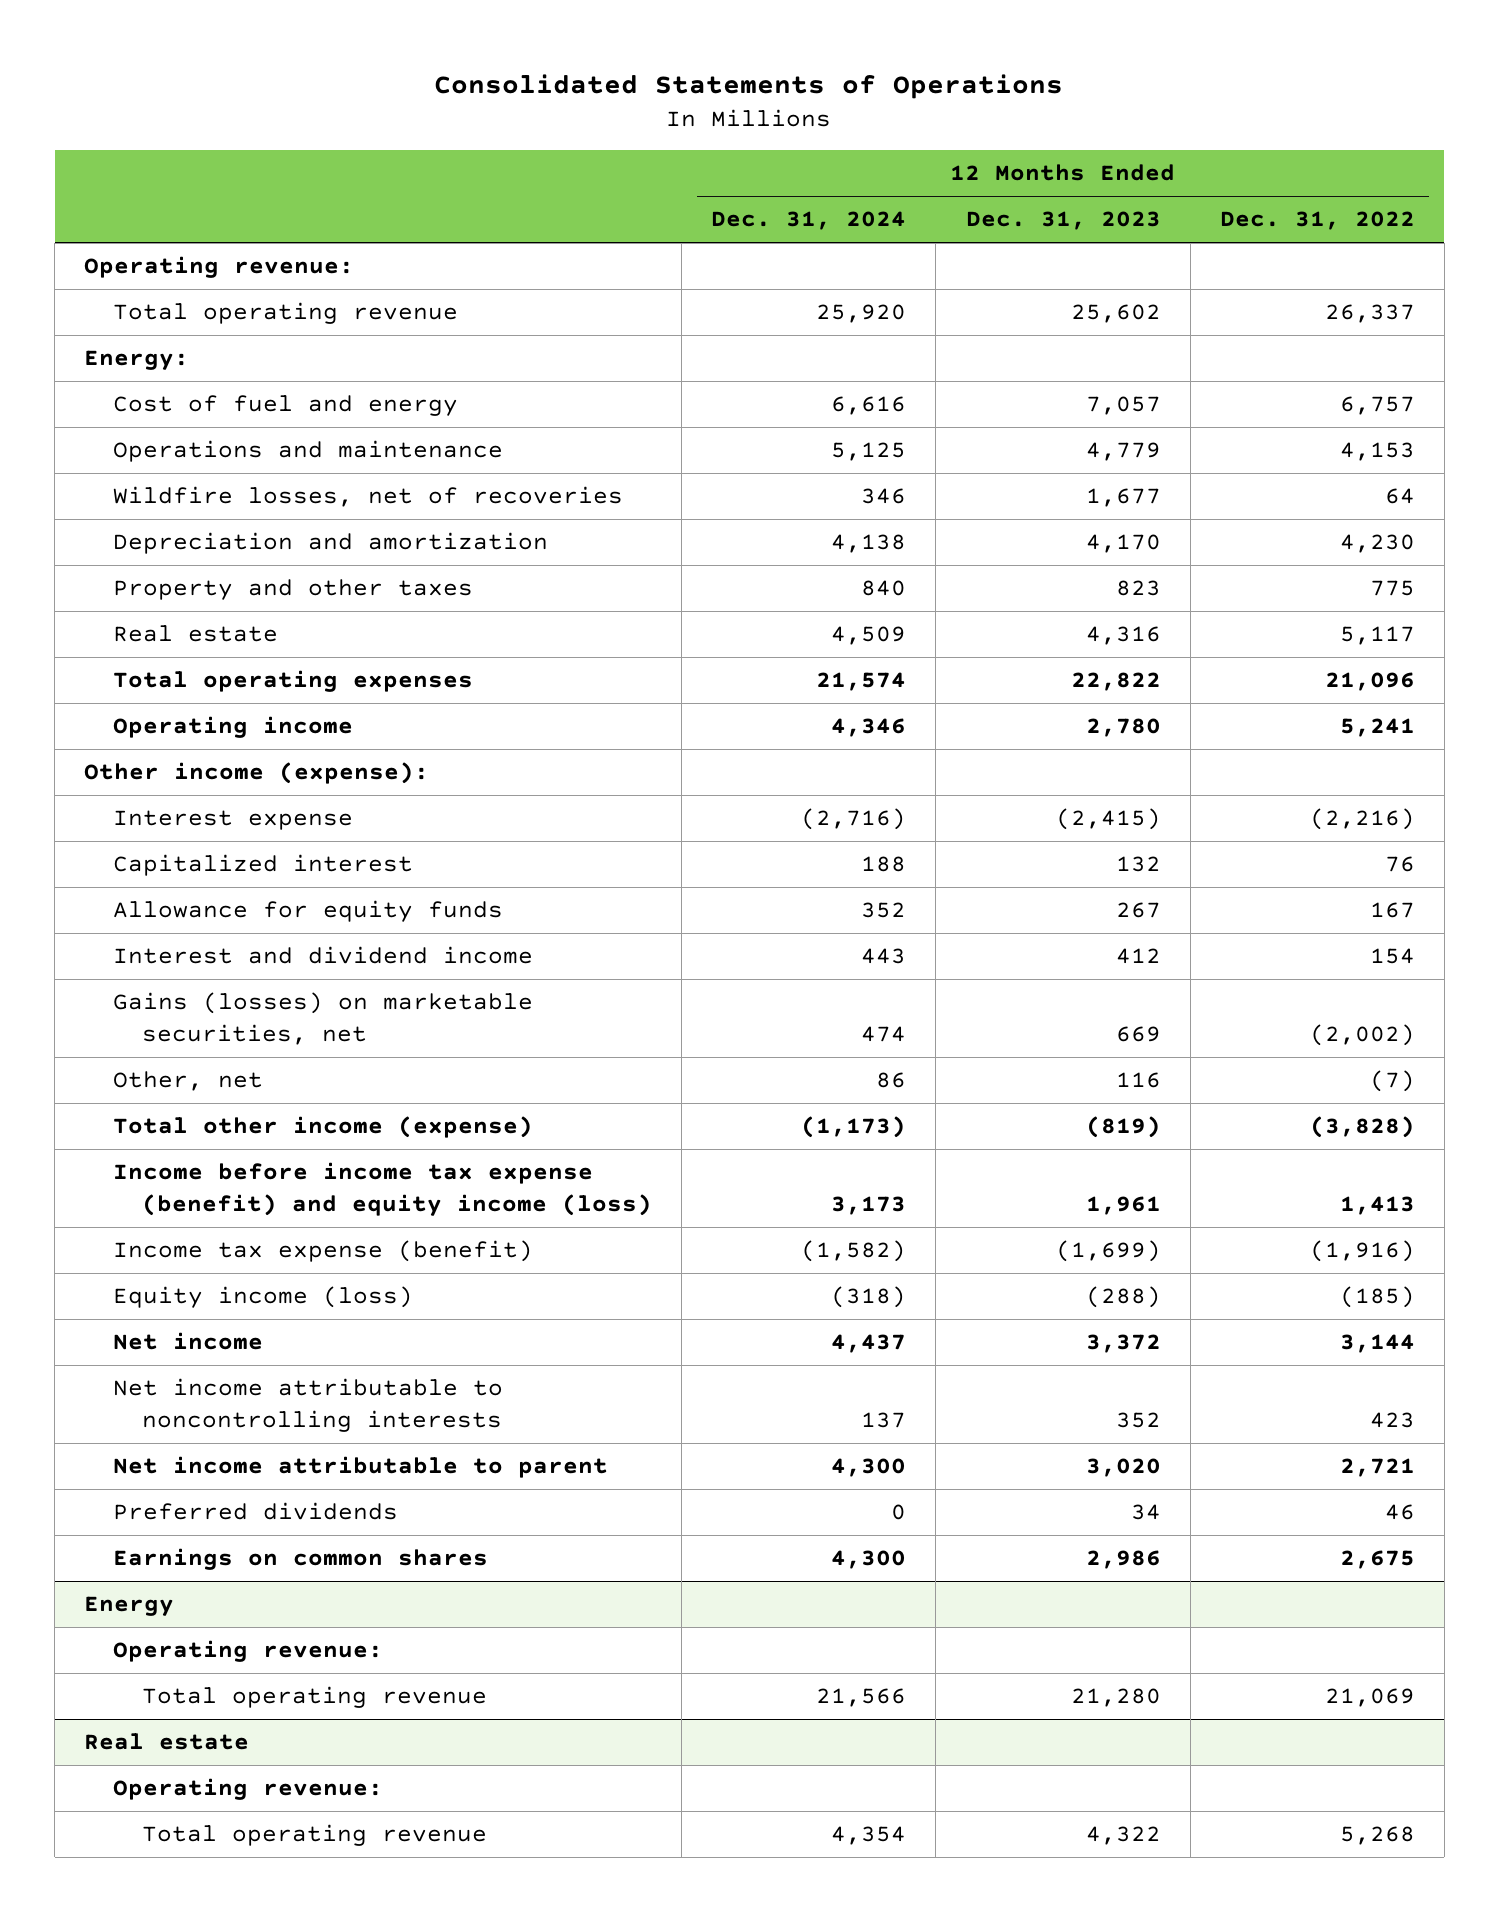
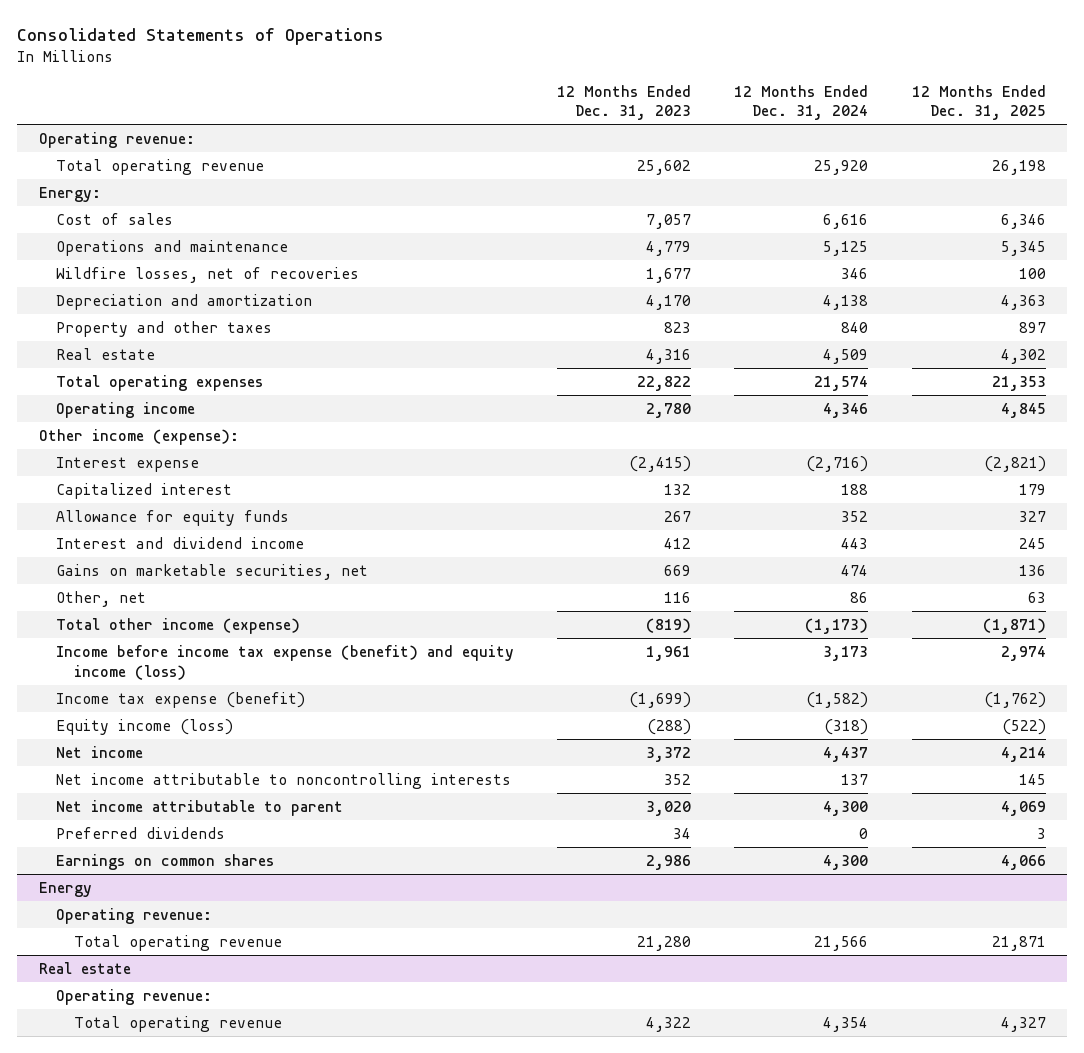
[1219,211,1415,231] Dec. 31, 2022 -> none
none -> [911,84,1046,121] 12 Months Ended Dec. 31, 2025
[113,395,459,417] Cost of fuel and energy -> [56,212,174,225] Cost of sales
[113,992,534,1045] Gains (losses) on marketable securities, net -> [56,563,369,580] Gains on marketable securities, net

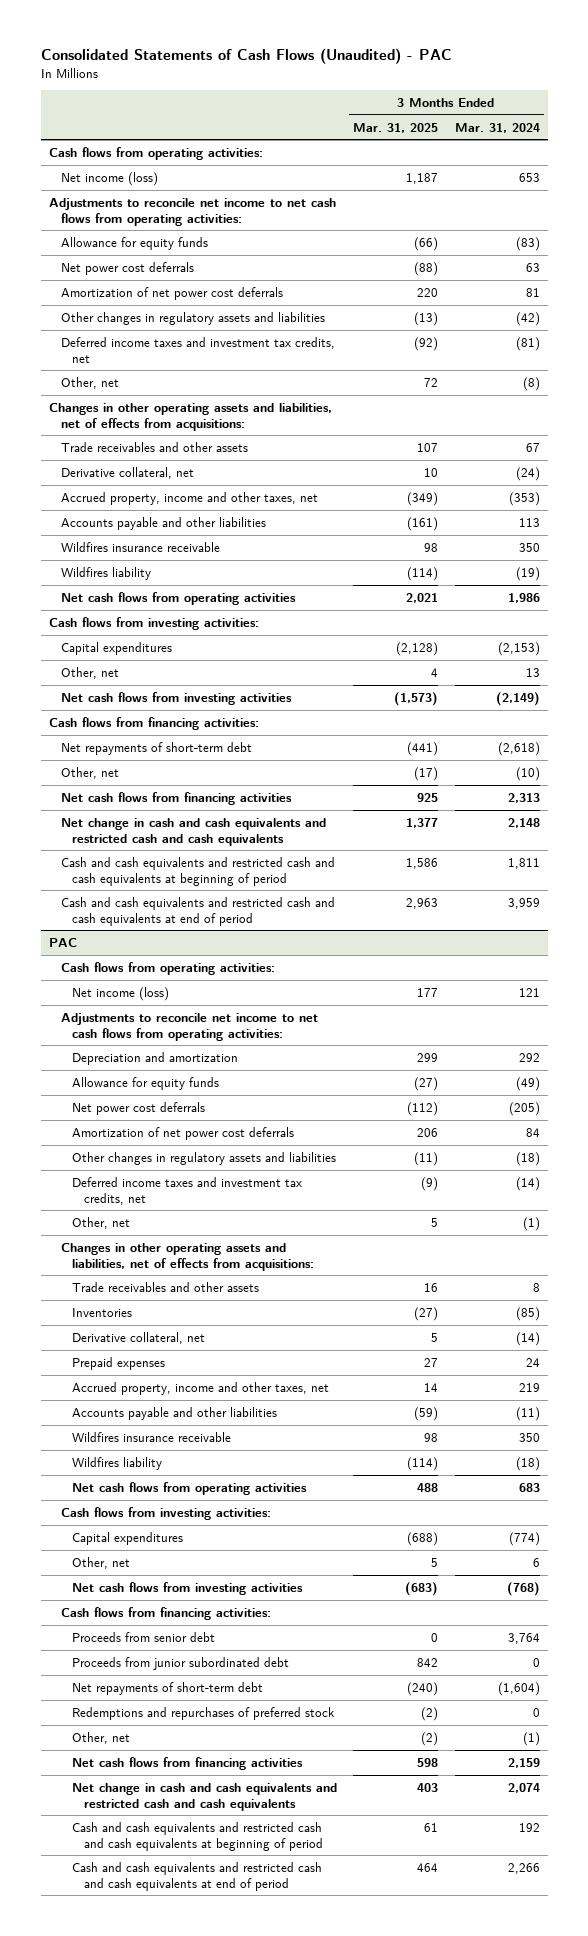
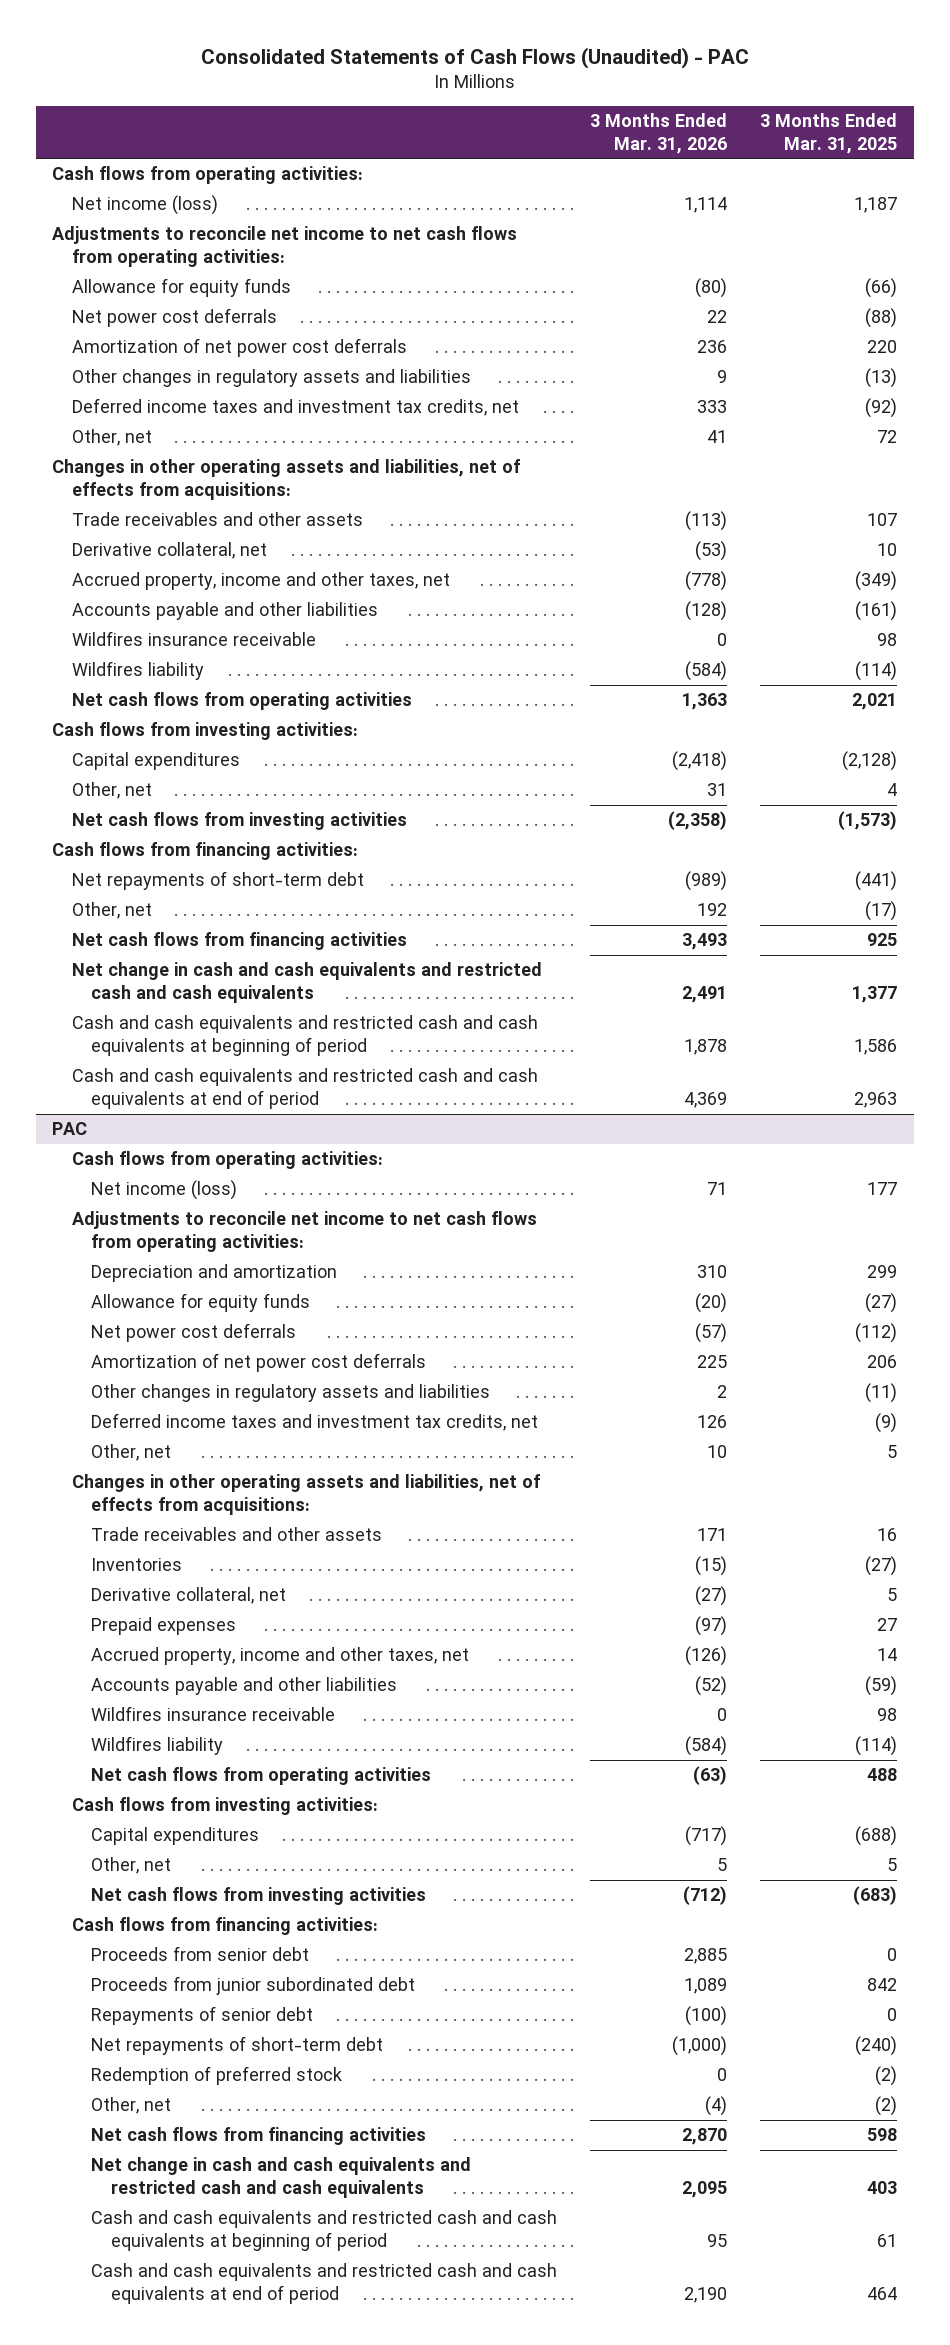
[454,122,540,133] Mar. 31, 2024 -> none
none -> [590,112,728,154] 3 Months Ended Mar. 31, 2026
none -> [91,2006,314,2026] Repayments of senior debt
[72,1706,336,1720] Redemptions and repurchases of preferred stock -> [91,2066,343,2086] Redemption of preferred stock

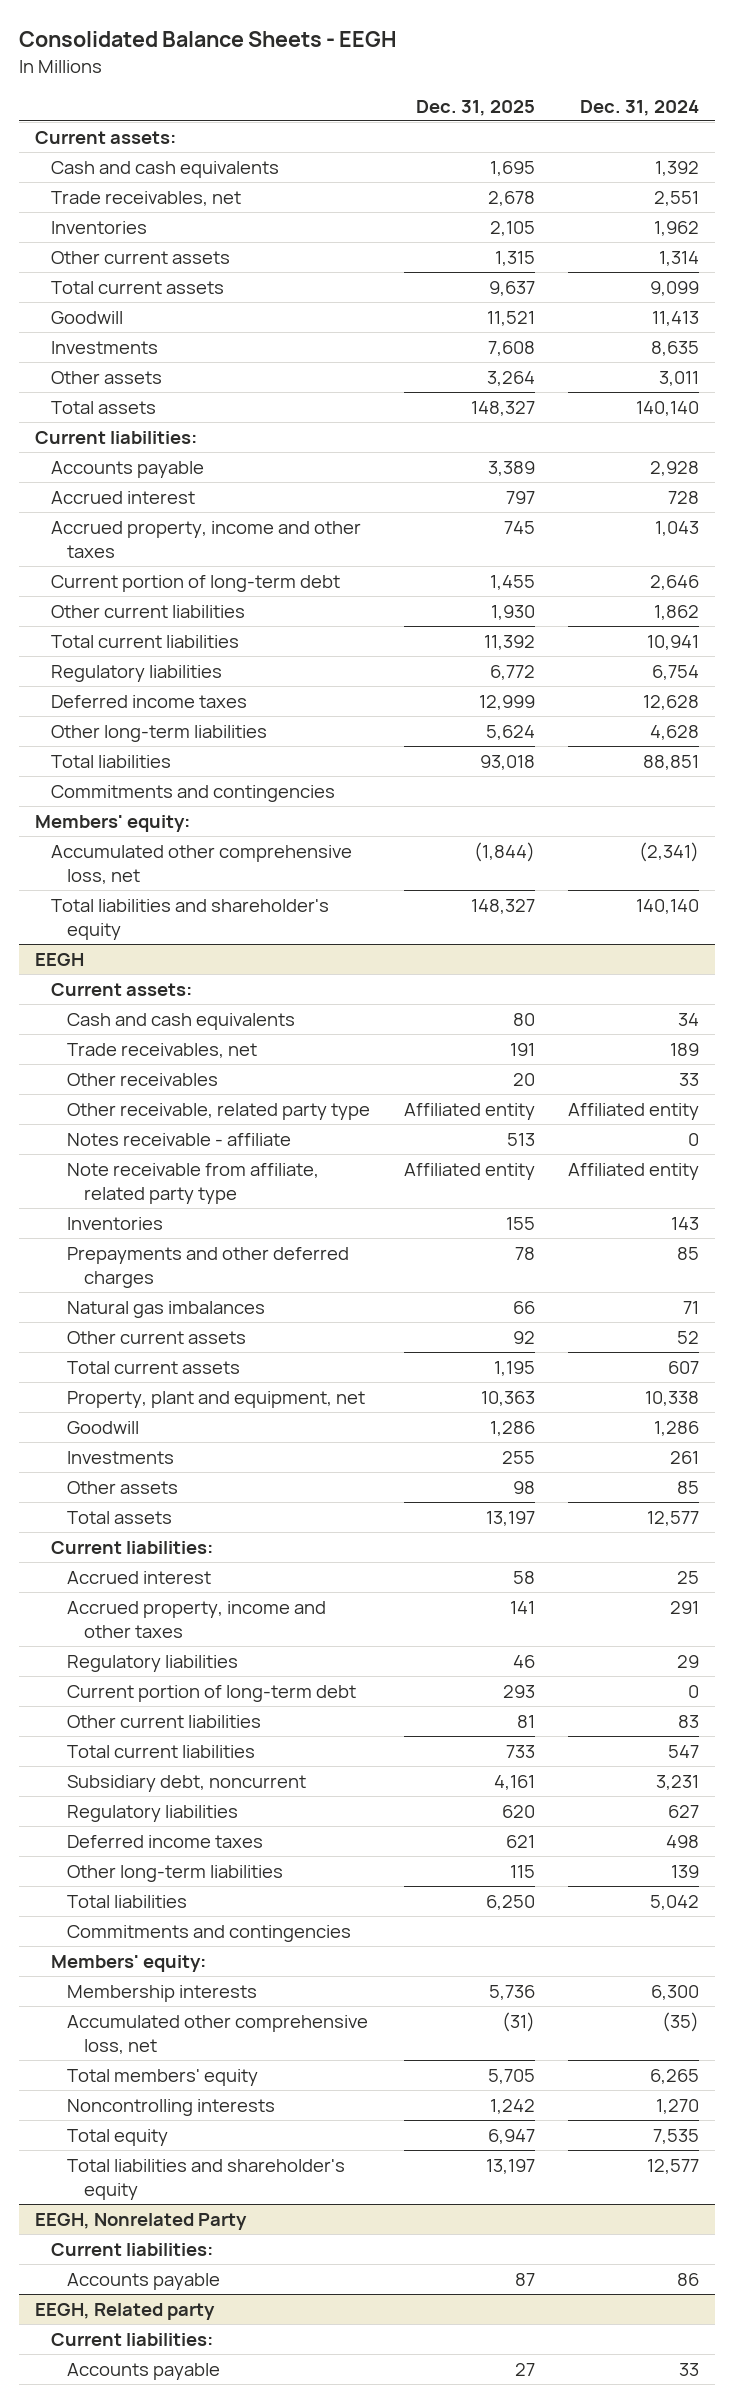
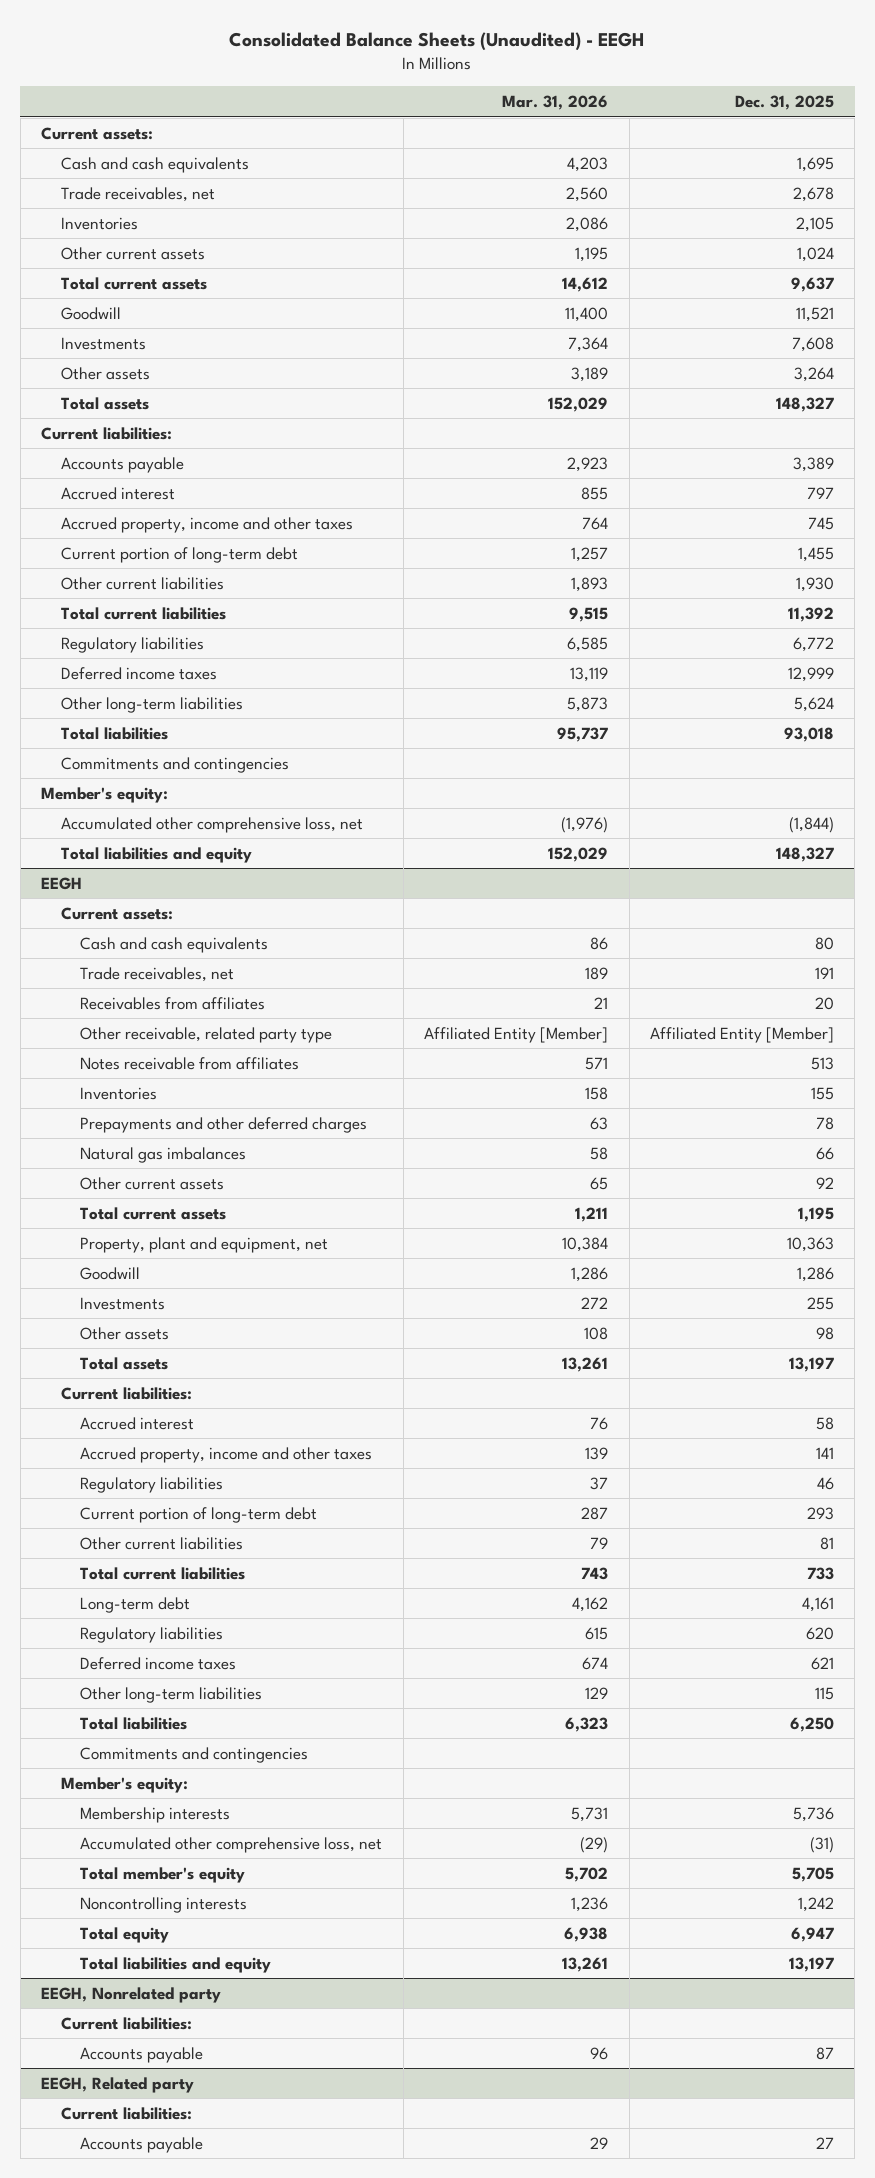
[18,31,397,48] Consolidated Balance Sheets - EEGH -> [229,32,645,52] Consolidated Balance Sheets (Unaudited) - EEGH
[579,99,699,116] Dec. 31, 2024 -> none
none -> [502,94,609,110] Mar. 31, 2026
[494,250,535,266] 1,315 -> [796,246,834,262] 1,024
[35,814,191,832] Members' equity: -> [41,786,169,803] Member's equity:
[51,898,330,940] Total liabilities and shareholder's equity -> [60,846,252,863] Total liabilities and equity
[67,1162,320,1204] Note receivable from affiliate, related party type -> none
[67,1072,219,1086] Other receivables -> [80,996,266,1010] Receivables from affiliates
[403,1102,535,1120] Affiliated entity -> [649,1026,834,1043] Affiliated Entity [Member]
[67,1132,292,1146] Notes receivable - affiliate -> [80,1056,300,1070] Notes receivable from affiliates
[67,1774,307,1792] Subsidiary debt, noncurrent -> [80,1596,191,1613] Long-term debt
[51,1954,207,1972] Members' equity: -> [60,1776,188,1793] Member's equity:
[67,2068,259,2086] Total members' equity -> [80,1866,246,1883] Total member's equity
[67,2158,346,2200] Total liabilities and shareholder's equity -> [80,1956,272,1973] Total liabilities and equity
[35,2212,248,2230] EEGH, Nonrelated Party -> [41,1986,222,2003] EEGH, Nonrelated party

